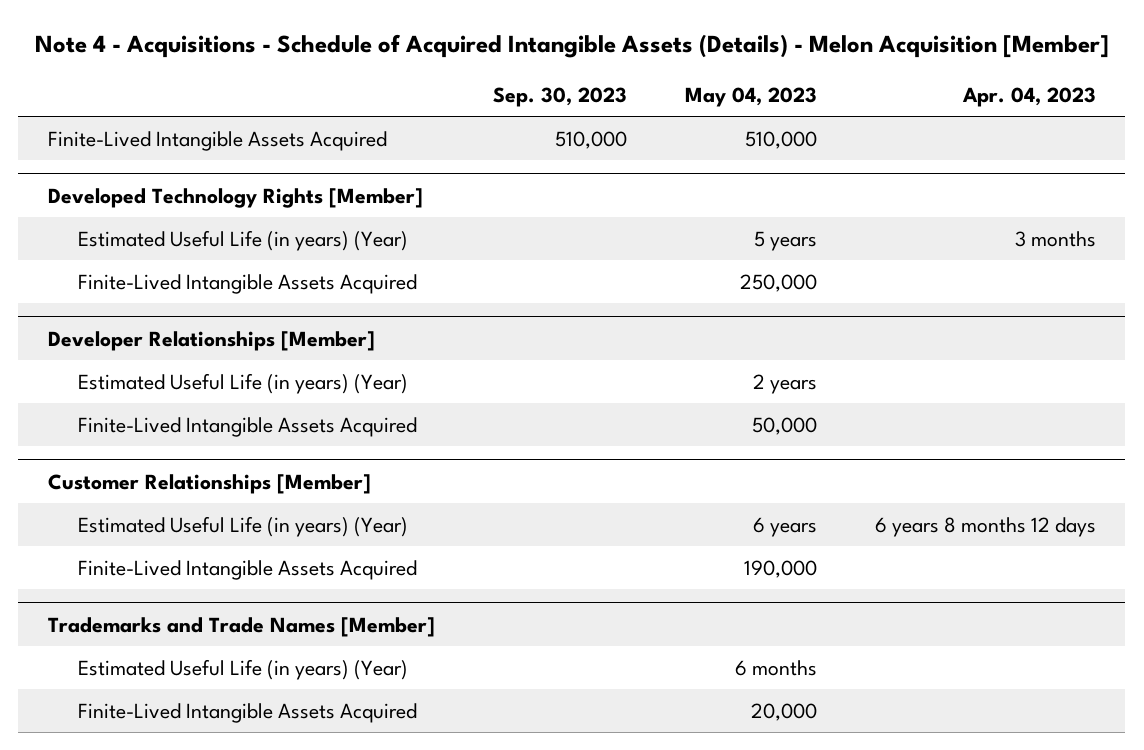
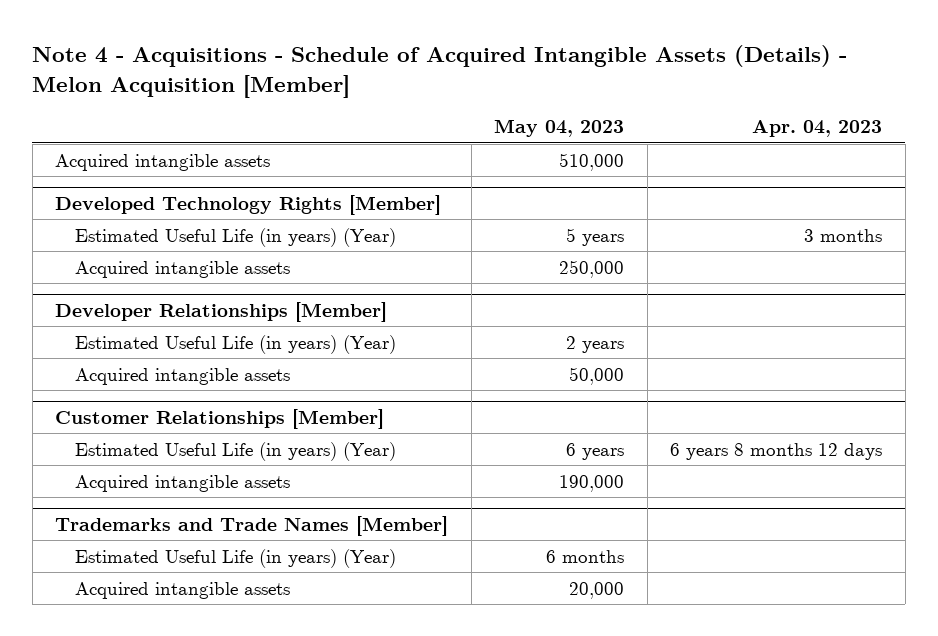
[492,86,627,107] Sep. 30, 2023 -> none
[47,130,387,151] Finite-Lived Intangible Assets Acquired -> [55,153,271,171] Acquired intangible assets
[77,273,417,294] Finite-Lived Intangible Assets Acquired -> [74,260,290,278] Acquired intangible assets
[77,416,417,437] Finite-Lived Intangible Assets Acquired -> [74,367,290,385] Acquired intangible assets
[77,559,417,580] Finite-Lived Intangible Assets Acquired -> [74,474,290,492] Acquired intangible assets
[77,702,417,723] Finite-Lived Intangible Assets Acquired -> [74,581,290,599] Acquired intangible assets

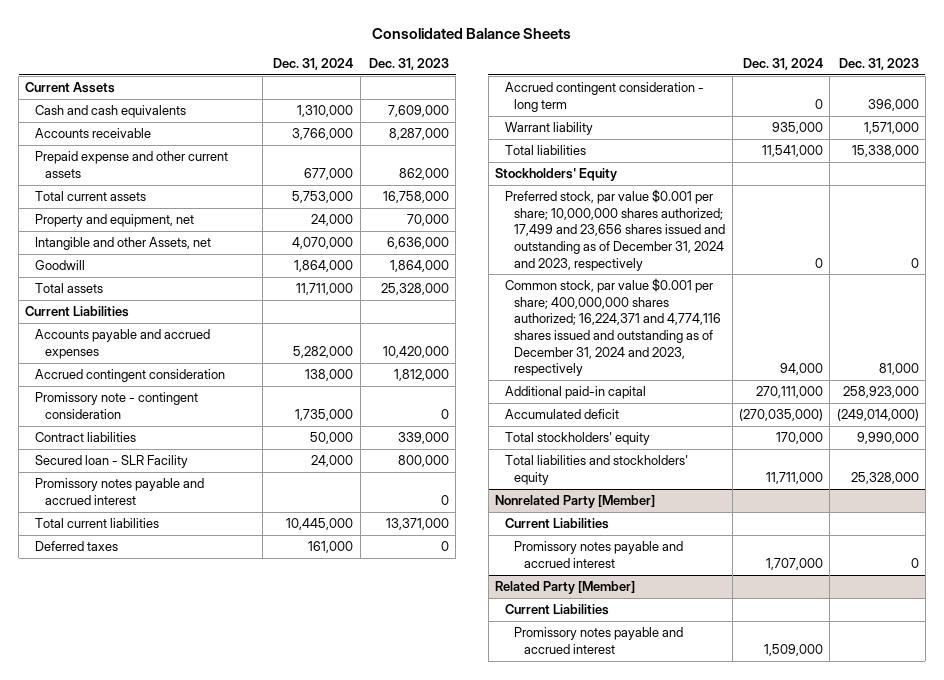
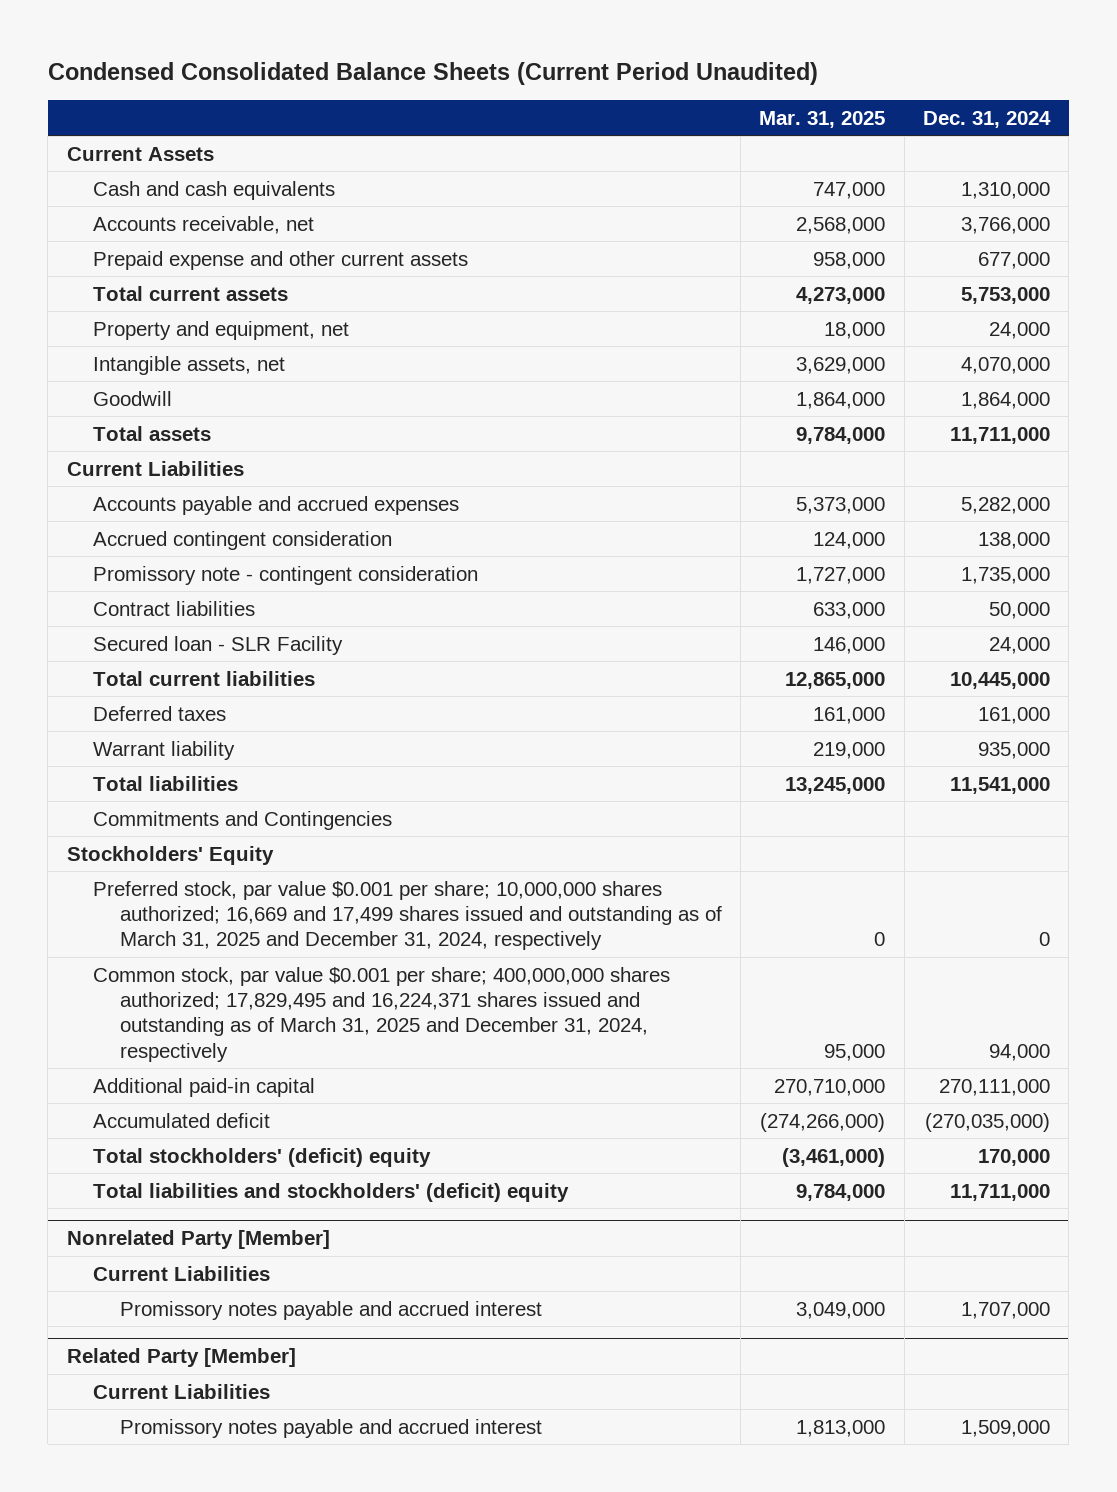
[371,27,571,39] Consolidated Balance Sheets -> [47,61,818,85] Condensed Consolidated Balance Sheets (Current Period Unaudited)
[368,57,449,70] Dec. 31, 2023 -> none
none -> [759,110,886,128] Mar. 31, 2025
[34,128,151,139] Accounts receivable -> [93,215,315,234] Accounts receivable, net
[34,237,211,251] Intangible and other Assets, net -> [93,355,286,375] Intangible assets, net
[34,478,204,505] Promissory notes payable and accrued interest -> none
[504,82,704,112] Accrued contingent consideration - long term -> none
none -> [93,810,393,830] Commitments and Contingencies
[504,189,726,271] Preferred stock, par value $0.001 per share; 10,000,000 shares authorized; 17,499 and 23,656 shares issued and outstanding as of December 31, 2024 and 2023, respectively -> [93,880,722,951] Preferred stock, par value $0.001 per share; 10,000,000 shares authorized; 16,669 and 17,499 shares issued and outstanding as of March 31, 2025 and December 31, 2024, respectively
[504,278,722,377] Common stock, par value $0.001 per share; 400,000,000 shares authorized; 16,224,371 and 4,774,116 shares issued and outstanding as of December 31, 2024 and 2023, respectively -> [93,966,671,1062] Common stock, par value $0.001 per share; 400,000,000 shares authorized; 17,829,495 and 16,224,371 shares issued and outstanding as of March 31, 2025 and December 31, 2024, respectively
[504,432,650,446] Total stockholders' equity -> [93,1147,432,1167] Total stockholders' (deficit) equity
[504,455,688,485] Total liabilities and stockholders' equity -> [93,1182,570,1202] Total liabilities and stockholders' (deficit) equity

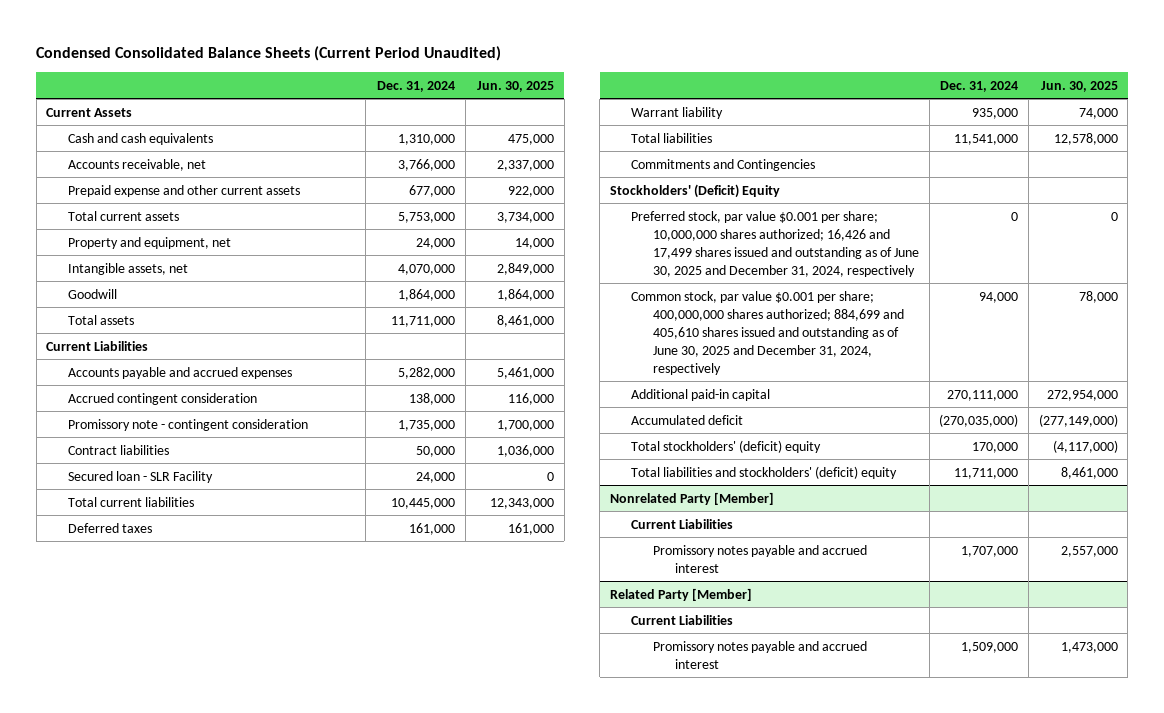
[759,110,886,128] Mar. 31, 2025 -> none
none -> [477,80,555,92] Jun. 30, 2025
[66,845,274,865] Stockholders' Equity -> [609,183,780,198] Stockholders' (Deficit) Equity
[93,880,722,951] Preferred stock, par value $0.001 per share; 10,000,000 shares authorized; 16,669 and 17,499 shares issued and outstanding as of March 31, 2025 and December 31, 2024, respectively -> [631,210,920,277] Preferred stock, par value $0.001 per share; 10,000,000 shares authorized; 16,426 and 17,499 shares issued and outstanding as of June 30, 2025 and December 31, 2024, respectively
[93,966,671,1062] Common stock, par value $0.001 per share; 400,000,000 shares authorized; 17,829,495 and 16,224,371 shares issued and outstanding as of March 31, 2025 and December 31, 2024, respectively -> [631,290,905,375] Common stock, par value $0.001 per share; 400,000,000 shares authorized; 884,699 and 405,610 shares issued and outstanding as of June 30, 2025 and December 31, 2024, respectively

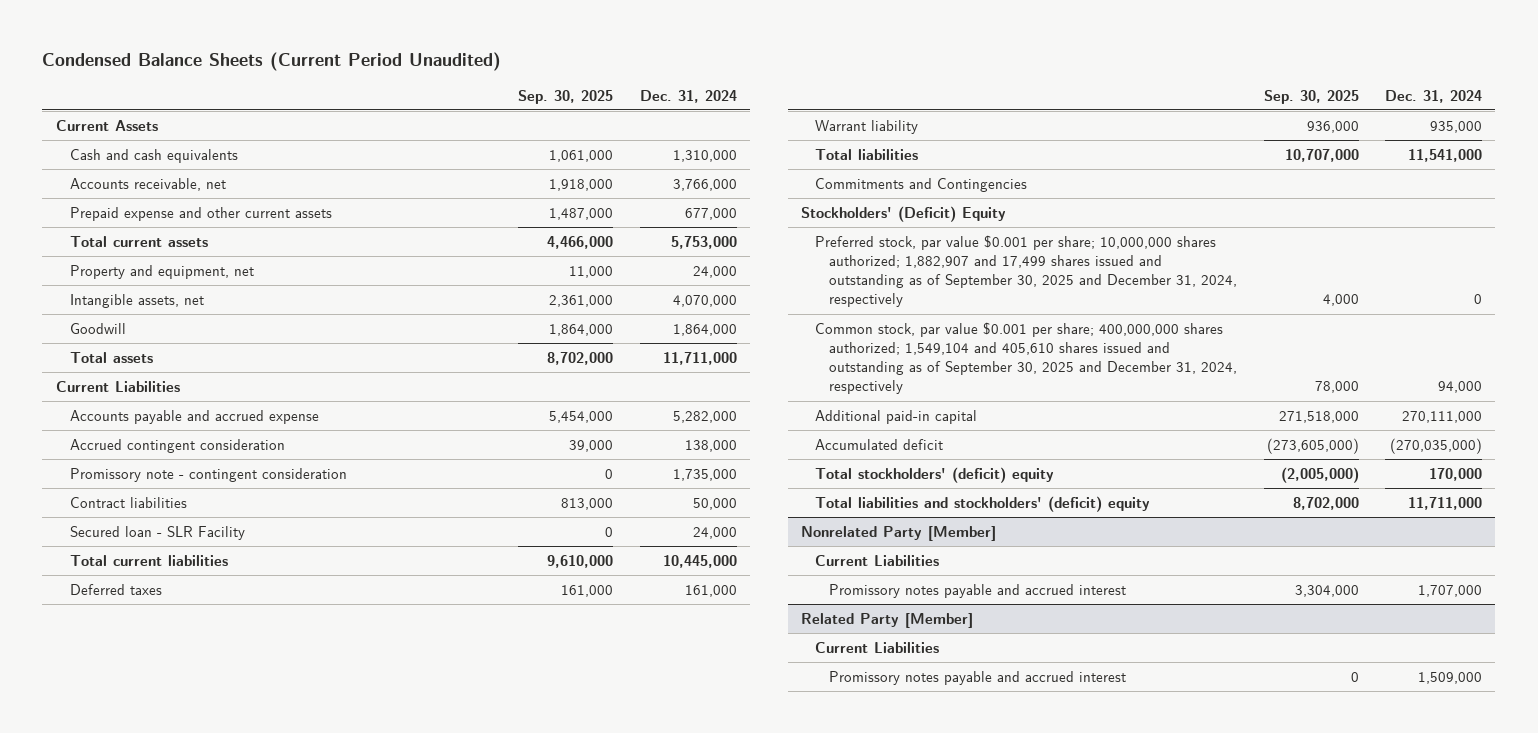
[36,45,502,61] Condensed Consolidated Balance Sheets (Current Period Unaudited) -> [42,51,502,71] Condensed Balance Sheets (Current Period Unaudited)
[477,80,555,92] Jun. 30, 2025 -> none
none -> [518,89,614,104] Sep. 30, 2025
[68,366,293,379] Accounts payable and accrued expenses -> [69,409,319,424] Accounts payable and accrued expense
[631,210,920,277] Preferred stock, par value $0.001 per share; 10,000,000 shares authorized; 16,426 and 17,499 shares issued and outstanding as of June 30, 2025 and December 31, 2024, respectively -> [815,234,1238,308] Preferred stock, par value $0.001 per share; 10,000,000 shares authorized; 1,882,907 and 17,499 shares issued and outstanding as of September 30, 2025 and December 31, 2024, respectively
[631,290,905,375] Common stock, par value $0.001 per share; 400,000,000 shares authorized; 884,699 and 405,610 shares issued and outstanding as of June 30, 2025 and December 31, 2024, respectively -> [815,321,1238,395] Common stock, par value $0.001 per share; 400,000,000 shares authorized; 1,549,104 and 405,610 shares issued and outstanding as of September 30, 2025 and December 31, 2024, respectively

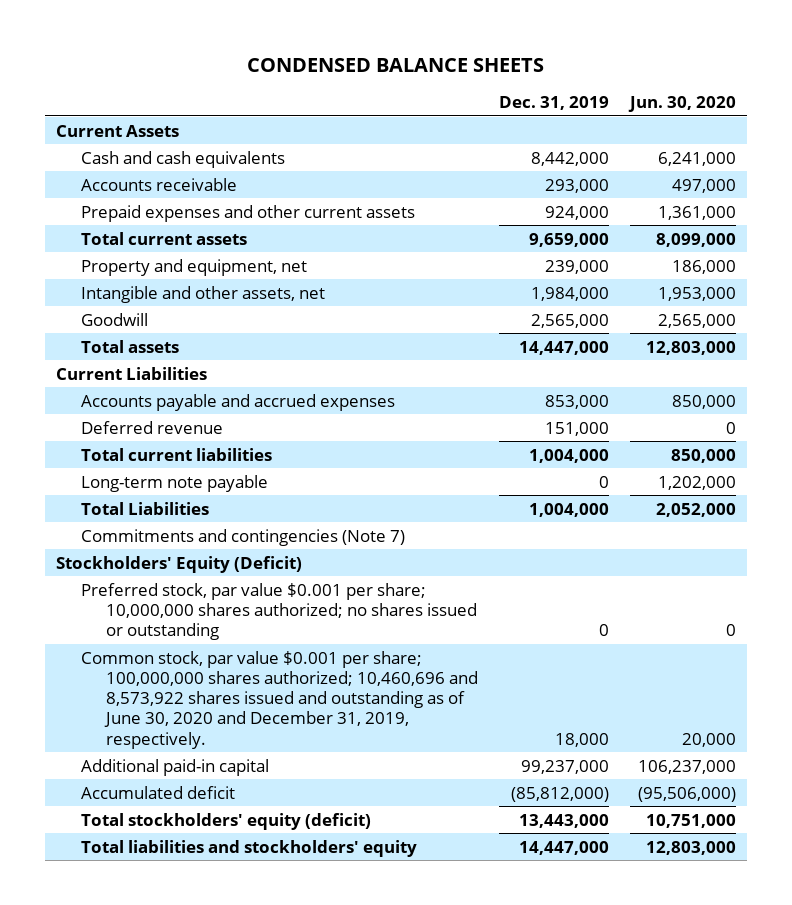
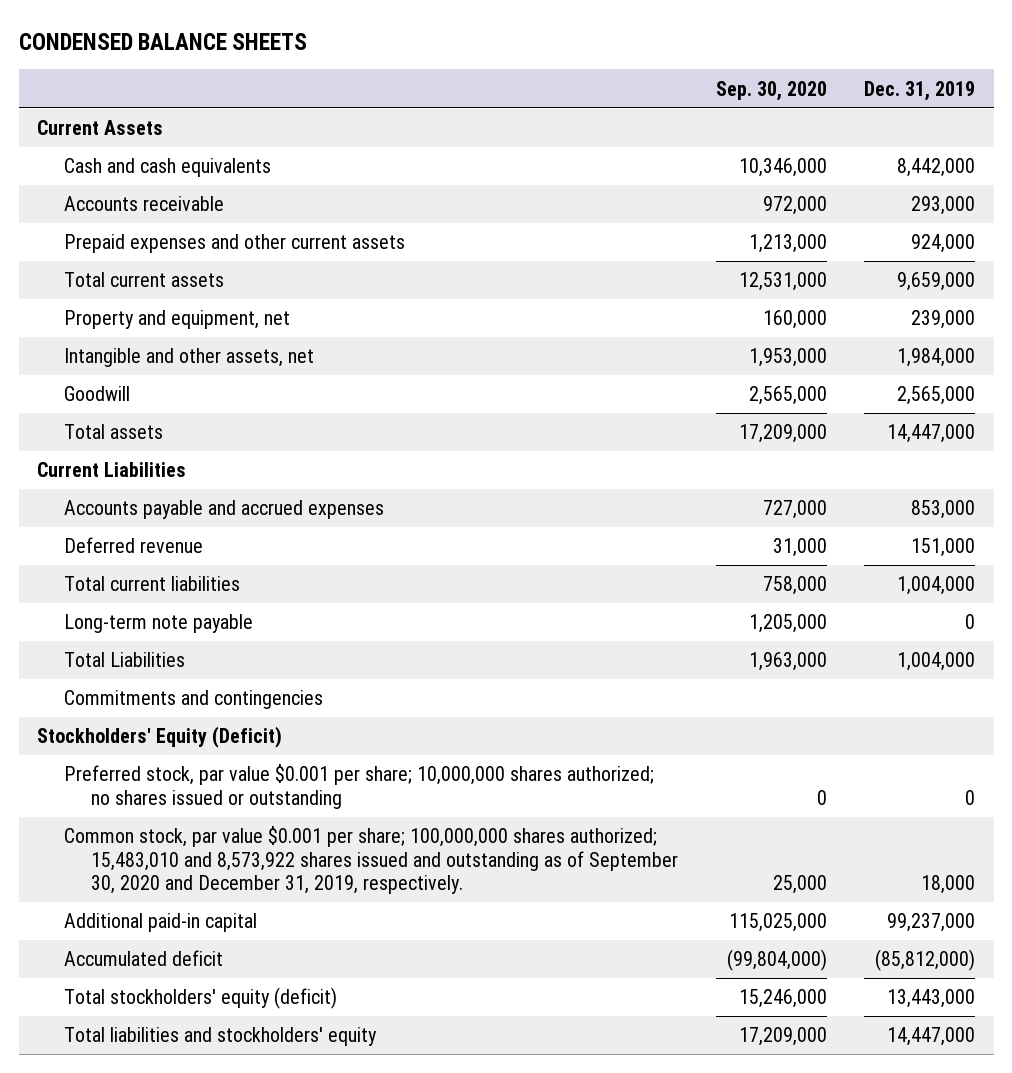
[628,95,737,112] Jun. 30, 2020 -> none
none -> [715,80,827,101] Sep. 30, 2020
[81,528,406,546] Commitments and contingencies (Note 7) -> [64,690,324,710] Commitments and contingencies
[81,650,479,749] Common stock, par value $0.001 per share; 100,000,000 shares authorized; 10,460,696 and 8,573,922 shares issued and outstanding as of June 30, 2020 and December 31, 2019, respectively. -> [64,826,679,894] Common stock, par value $0.001 per share; 100,000,000 shares authorized; 15,483,010 and 8,573,922 shares issued and outstanding as of September 30, 2020 and December 31, 2019, respectively.

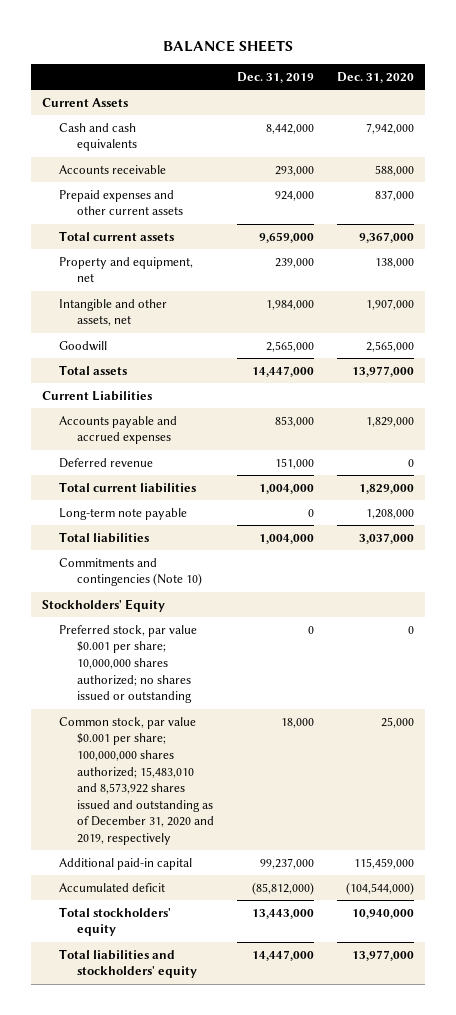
[18,32,307,50] CONDENSED BALANCE SHEETS -> [163,39,294,52] BALANCE SHEETS
[715,80,827,101] Sep. 30, 2020 -> none
none -> [336,71,414,83] Dec. 31, 2020
[64,652,186,668] Total Liabilities -> [59,531,150,543] Total liabilities
[64,690,324,710] Commitments and contingencies -> [59,557,202,587] Commitments and contingencies (Note 10)
[37,726,283,749] Stockholders' Equity (Deficit) -> [42,598,166,612] Stockholders' Equity
[64,826,679,894] Common stock, par value $0.001 per share; 100,000,000 shares authorized; 15,483,010 and 8,573,922 shares issued and outstanding as of September 30, 2020 and December 31, 2019, respectively. -> [59,716,214,845] Common stock, par value $0.001 per share; 100,000,000 shares authorized; 15,483,010 and 8,573,922 shares issued and outstanding as of December 31, 2020 and 2019, respectively
[64,987,338,1010] Total stockholders' equity (deficit) -> [59,906,172,937] Total stockholders' equity

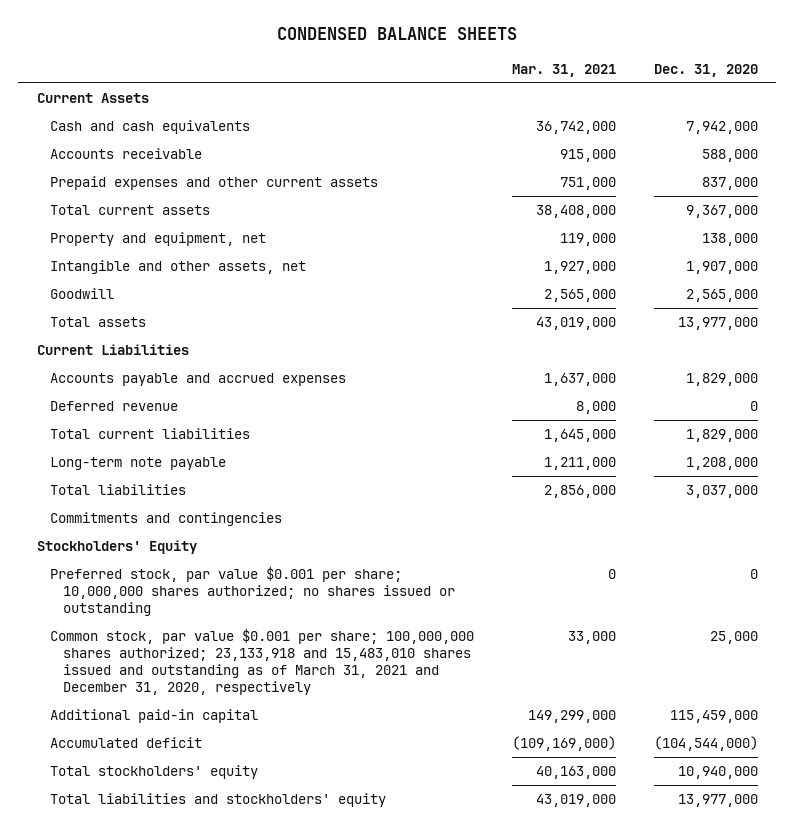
[163,39,294,52] BALANCE SHEETS -> [277,27,518,41] CONDENSED BALANCE SHEETS
[236,71,314,83] Dec. 31, 2019 -> none
none -> [511,63,616,77] Mar. 31, 2021
[59,557,202,587] Commitments and contingencies (Note 10) -> [50,512,283,527] Commitments and contingencies
[59,716,214,845] Common stock, par value $0.001 per share; 100,000,000 shares authorized; 15,483,010 and 8,573,922 shares issued and outstanding as of December 31, 2020 and 2019, respectively -> [50,628,475,696] Common stock, par value $0.001 per share; 100,000,000 shares authorized; 23,133,918 and 15,483,010 shares issued and outstanding as of March 31, 2021 and December 31, 2020, respectively

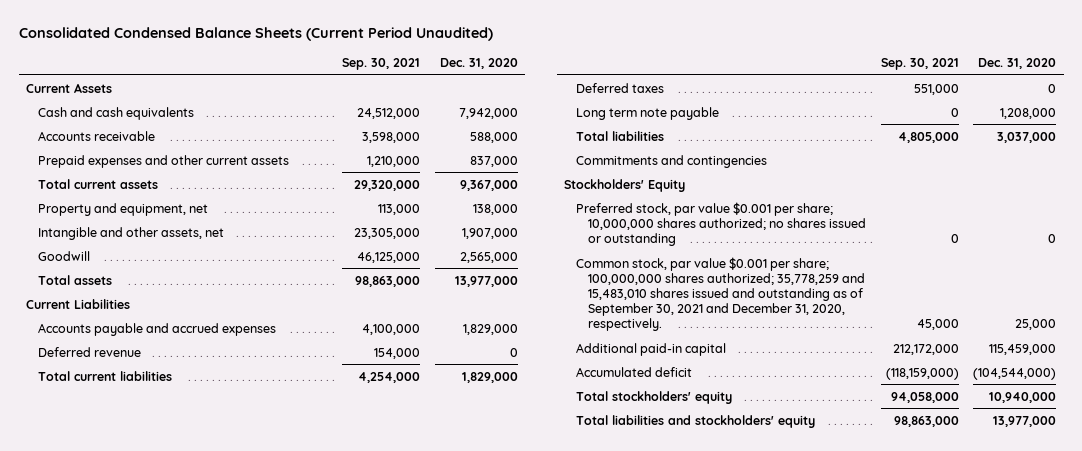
[277,27,518,41] CONDENSED BALANCE SHEETS -> [18,27,493,42] Consolidated Condensed Balance Sheets (Current Period Unaudited)
[511,63,616,77] Mar. 31, 2021 -> none
none -> [342,58,421,71] Sep. 30, 2021
none -> [576,82,665,93] Deferred taxes
[50,457,227,471] Long-term note payable -> [576,106,720,120] Long term note payable
[50,628,475,696] Common stock, par value $0.001 per share; 100,000,000 shares authorized; 23,133,918 and 15,483,010 shares issued and outstanding as of March 31, 2021 and December 31, 2020, respectively -> [576,256,866,332] Common stock, par value $0.001 per share; 100,000,000 shares authorized; 35,778,259 and 15,483,010 shares issued and outstanding as of September 30, 2021 and December 31, 2020, respectively.

